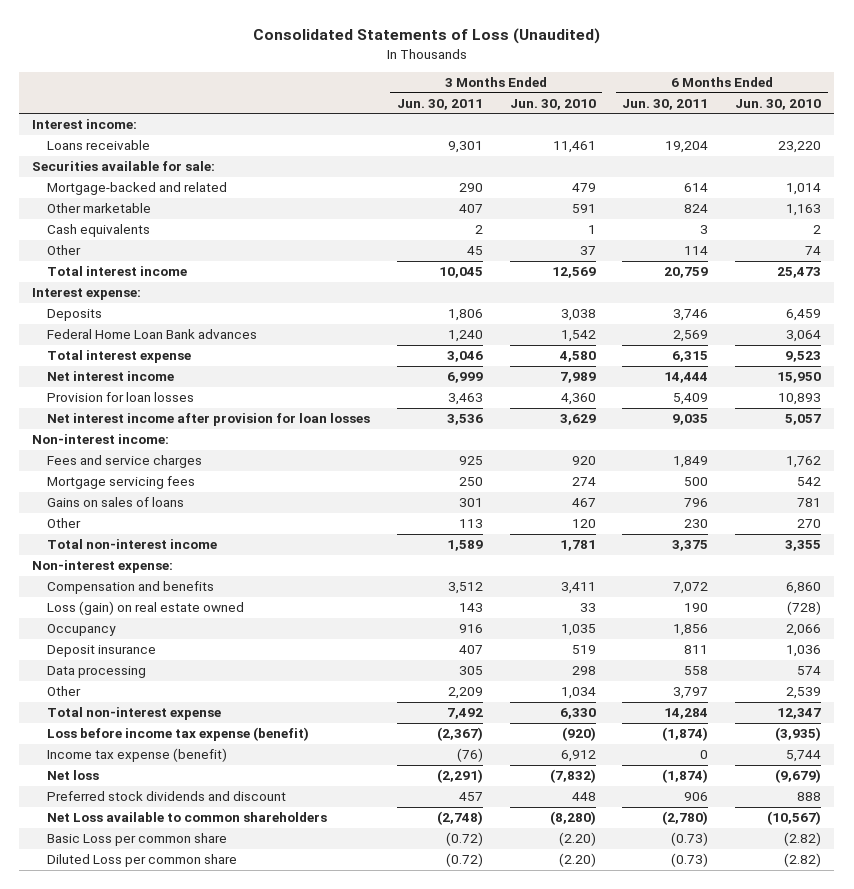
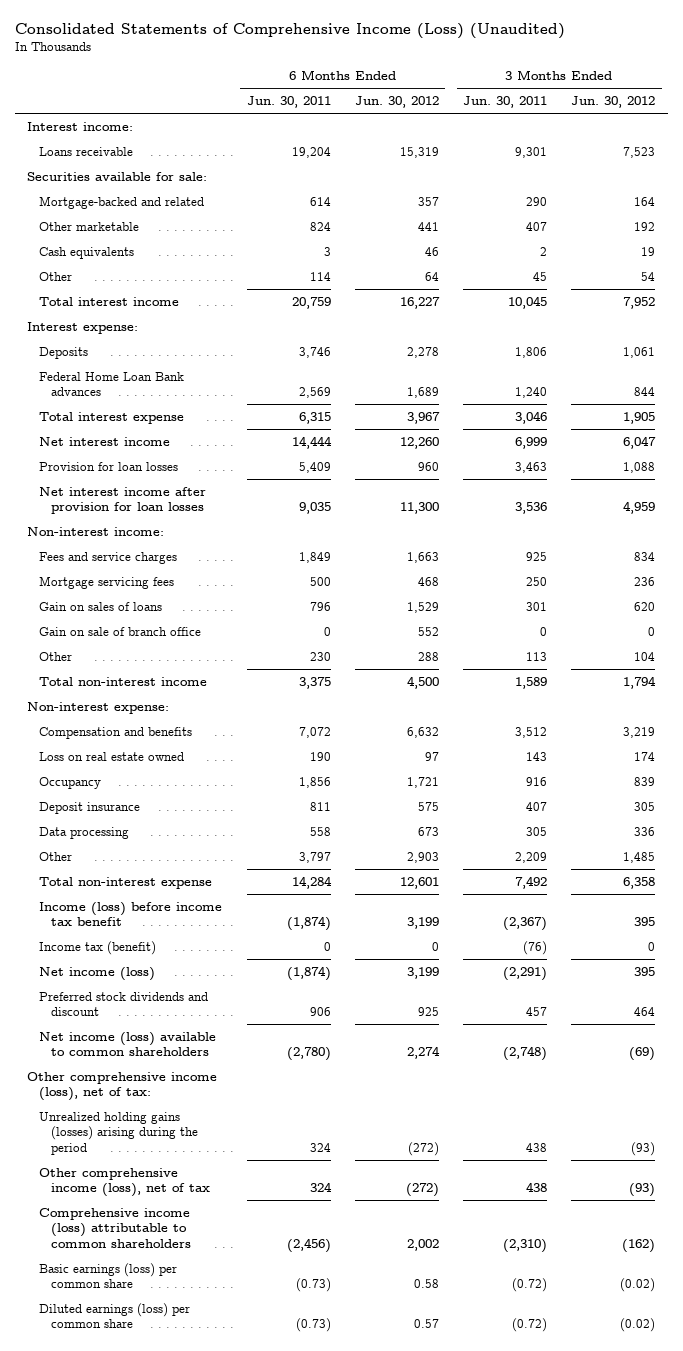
[252,28,600,45] Consolidated Statements of Loss (Unaudited) -> [15,23,566,40] Consolidated Statements of Comprehensive Income (Loss) (Unaudited)
[509,98,596,110] Jun. 30, 2010 -> none
[735,98,822,110] Jun. 30, 2010 -> none
none -> [354,95,439,108] Jun. 30, 2012
none -> [571,95,656,108] Jun. 30, 2012
[47,497,185,508] Gains on sales of loans -> [39,601,163,611] Gain on sales of loans
none -> [39,626,202,636] Gain on sale of branch office
[47,601,245,616] Loss (gain) on real estate owned -> [39,751,185,761] Loss on real estate owned
[47,727,310,742] Loss before income tax expense (benefit) -> [39,901,223,927] Income (loss) before income tax benefit
[47,748,228,763] Income tax expense (benefit) -> [39,940,157,955] Income tax (benefit)
[47,770,100,781] Net loss -> [39,966,156,981] Net income (loss)
[47,812,328,823] Net Loss available to common shareholders -> [39,1031,217,1057] Net income (loss) available to common shareholders
none -> [27,1071,218,1102] Other comprehensive income (loss), net of tax:
none -> [39,1111,199,1155] Unrealized holding gains (losses) arising during the period
none -> [39,1167,211,1198] Other comprehensive income (loss), net of tax
none -> [39,1207,192,1248] Comprehensive income (loss) attributable to common shareholders
[47,833,228,847] Basic Loss per common share -> [39,1262,178,1289] Basic earnings (loss) per common share
[47,854,238,868] Diluted Loss per common share -> [39,1302,191,1329] Diluted earnings (loss) per common share

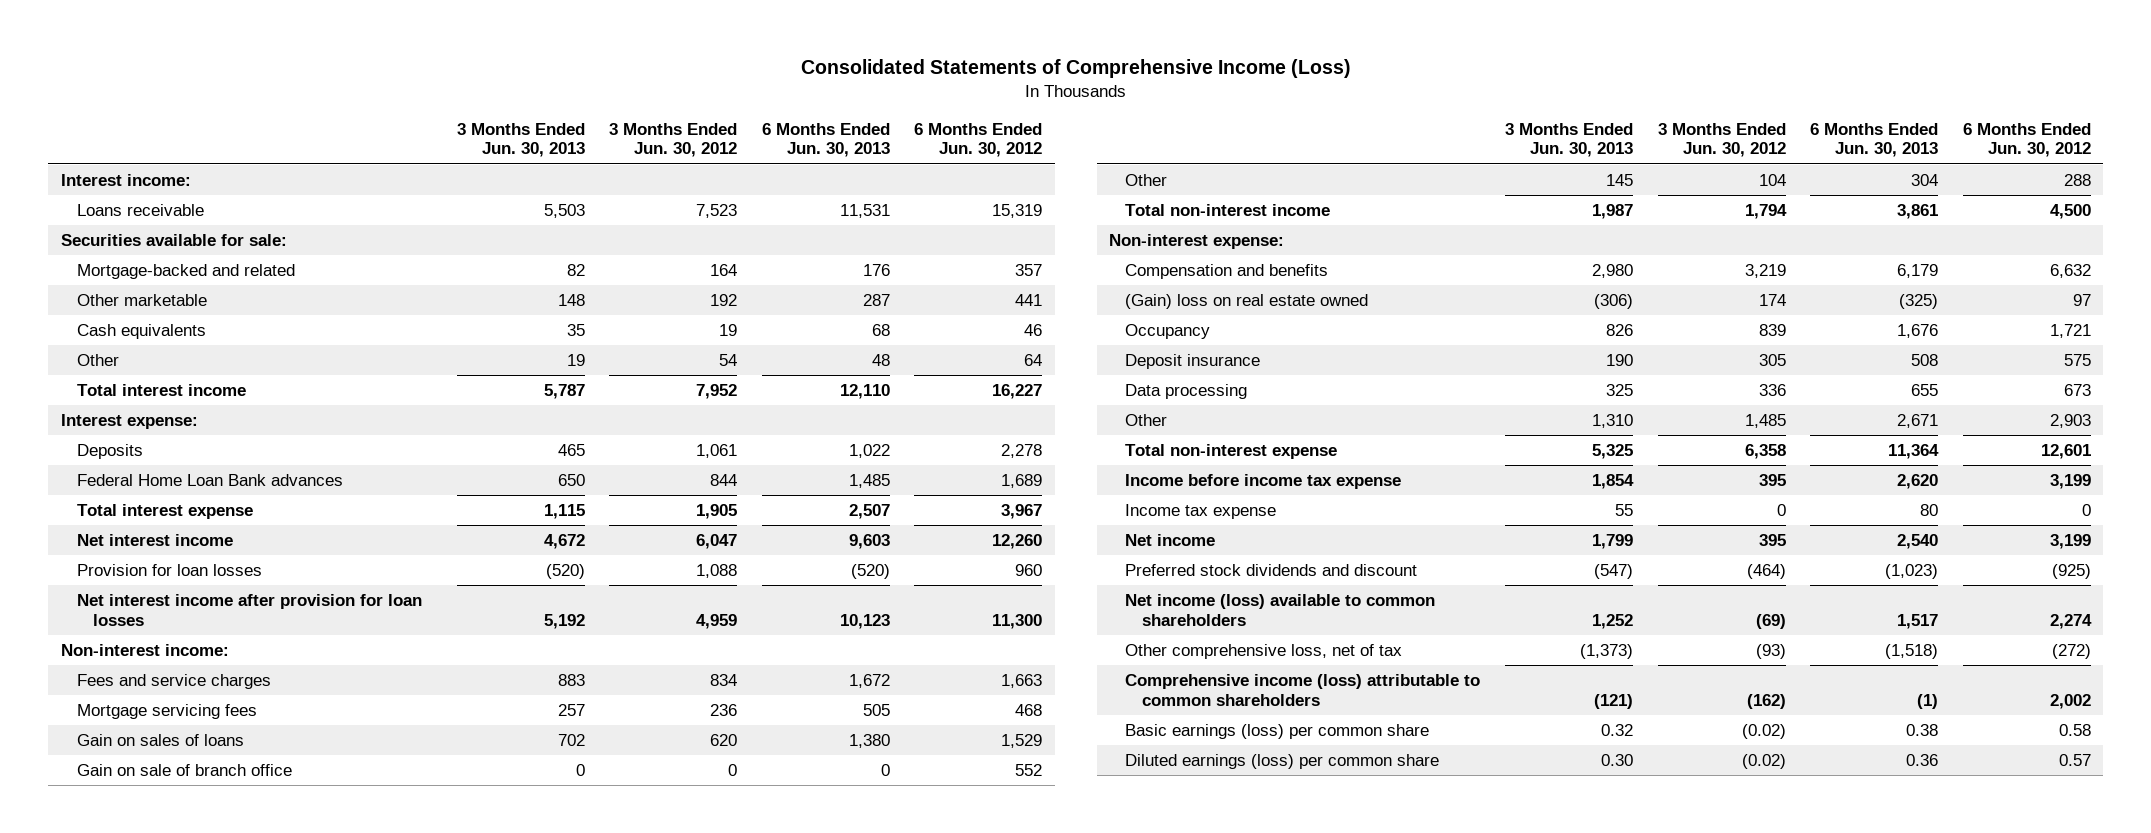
[15,23,566,40] Consolidated Statements of Comprehensive Income (Loss) (Unaudited) -> [800,59,1351,79] Consolidated Statements of Comprehensive Income (Loss)
[246,95,331,108] Jun. 30, 2011 -> none
[463,95,548,108] Jun. 30, 2011 -> none
none -> [456,122,585,158] 3 Months Ended Jun. 30, 2013
none -> [761,122,890,158] 6 Months Ended Jun. 30, 2013
[39,751,185,761] Loss on real estate owned -> [1125,293,1369,309] (Gain) loss on real estate owned
[39,901,223,927] Income (loss) before income tax benefit -> [1125,473,1402,489] Income before income tax expense
[39,940,157,955] Income tax (benefit) -> [1125,503,1277,519] Income tax expense
[39,966,156,981] Net income (loss) -> [1125,533,1216,546] Net income
[417,1007,439,1017] 925 -> [2051,563,2091,579] (925)
[634,1007,656,1017] 464 -> [1746,563,1786,579] (464)
[27,1071,218,1102] Other comprehensive income (loss), net of tax: -> none
[39,1111,199,1155] Unrealized holding gains (losses) arising during the period -> none
[39,1167,211,1198] Other comprehensive income (loss), net of tax -> [1125,643,1403,659] Other comprehensive loss, net of tax

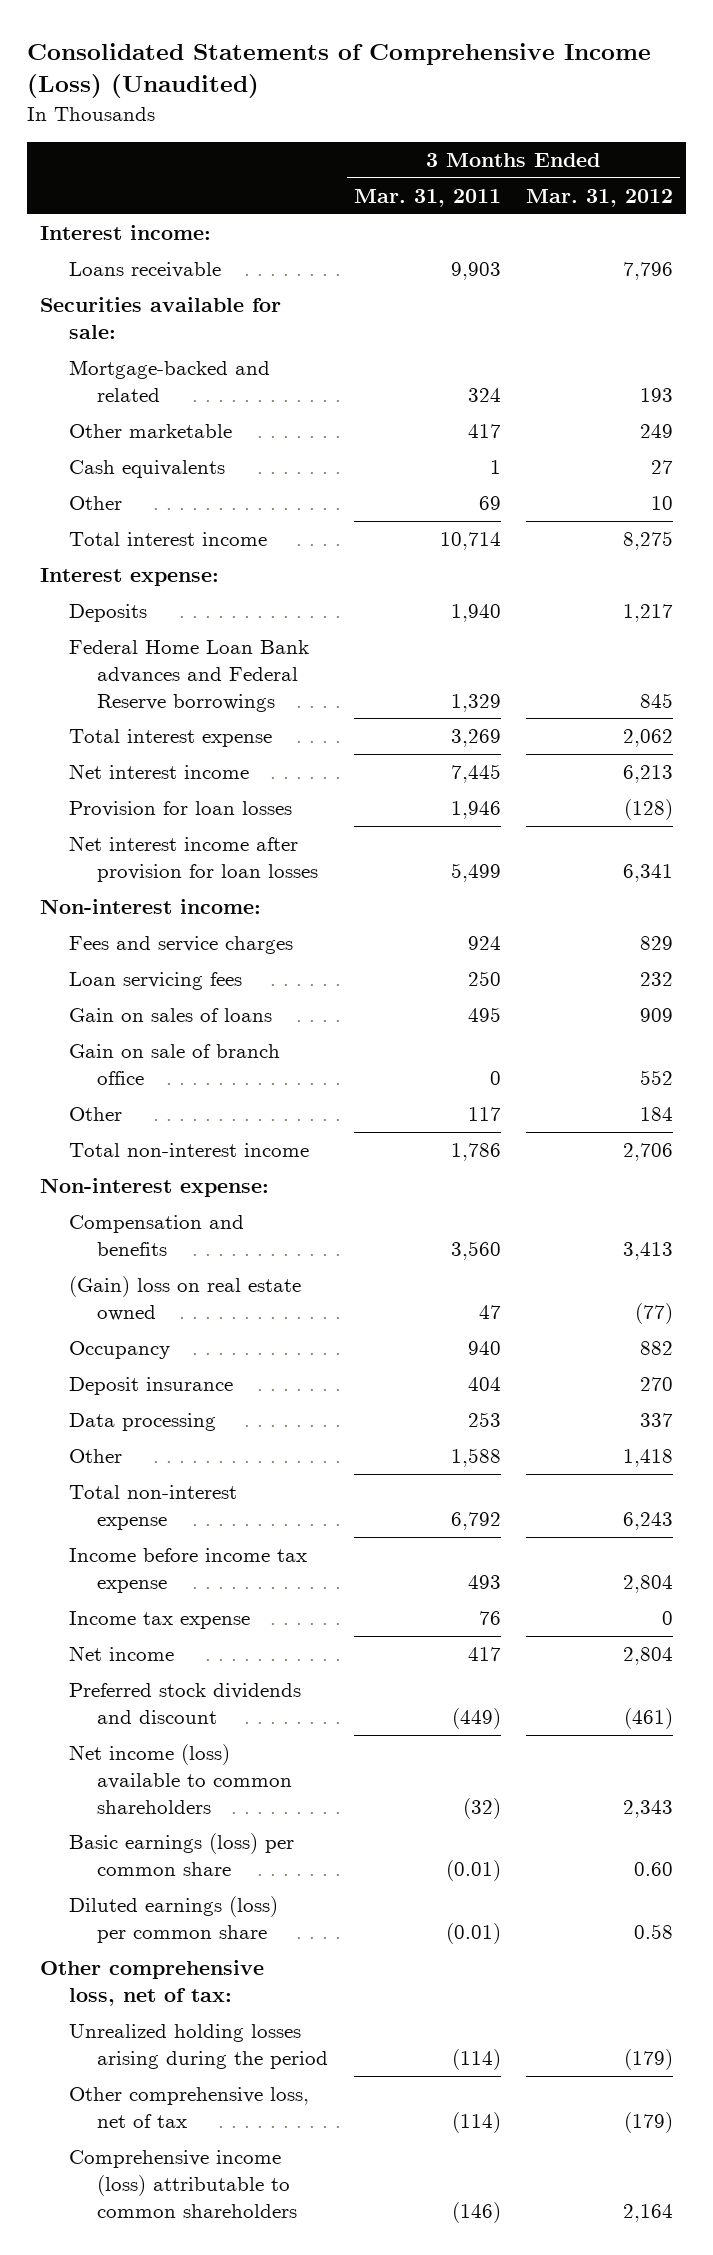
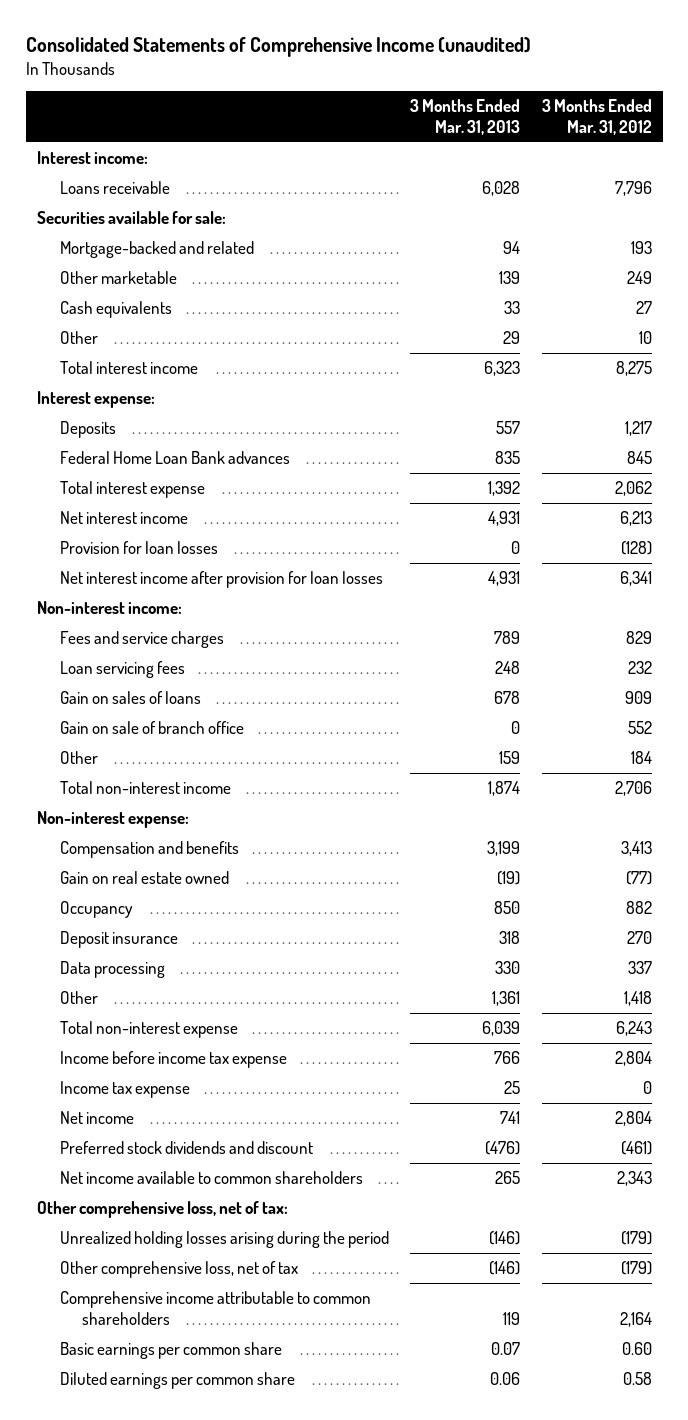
[27,42,652,99] Consolidated Statements of Comprehensive Income (Loss) (Unaudited) -> [25,36,531,57] Consolidated Statements of Comprehensive Income (unaudited)
[353,188,501,207] Mar. 31, 2011 -> none
none -> [410,99,521,136] 3 Months Ended Mar. 31, 2013
[68,640,309,712] Federal Home Loan Bank advances and Federal Reserve borrowings -> [59,450,290,464] Federal Home Loan Bank advances
[68,1276,301,1321] (Gain) loss on real estate owned -> [59,870,229,884] Gain on real estate owned
[68,1833,294,1876] Basic earnings (loss) per common share -> none
[68,1896,278,1943] Diluted earnings (loss) per common share -> none
[68,1744,293,1814] Net income (loss) available to common shareholders -> [59,1170,363,1184] Net income available to common shareholders
[68,2150,298,2218] Comprehensive income (loss) attributable to common shareholders -> [59,1290,371,1325] Comprehensive income attributable to common shareholders
none -> [59,1341,282,1359] Basic earnings per common share
none -> [59,1371,295,1389] Diluted earnings per common share

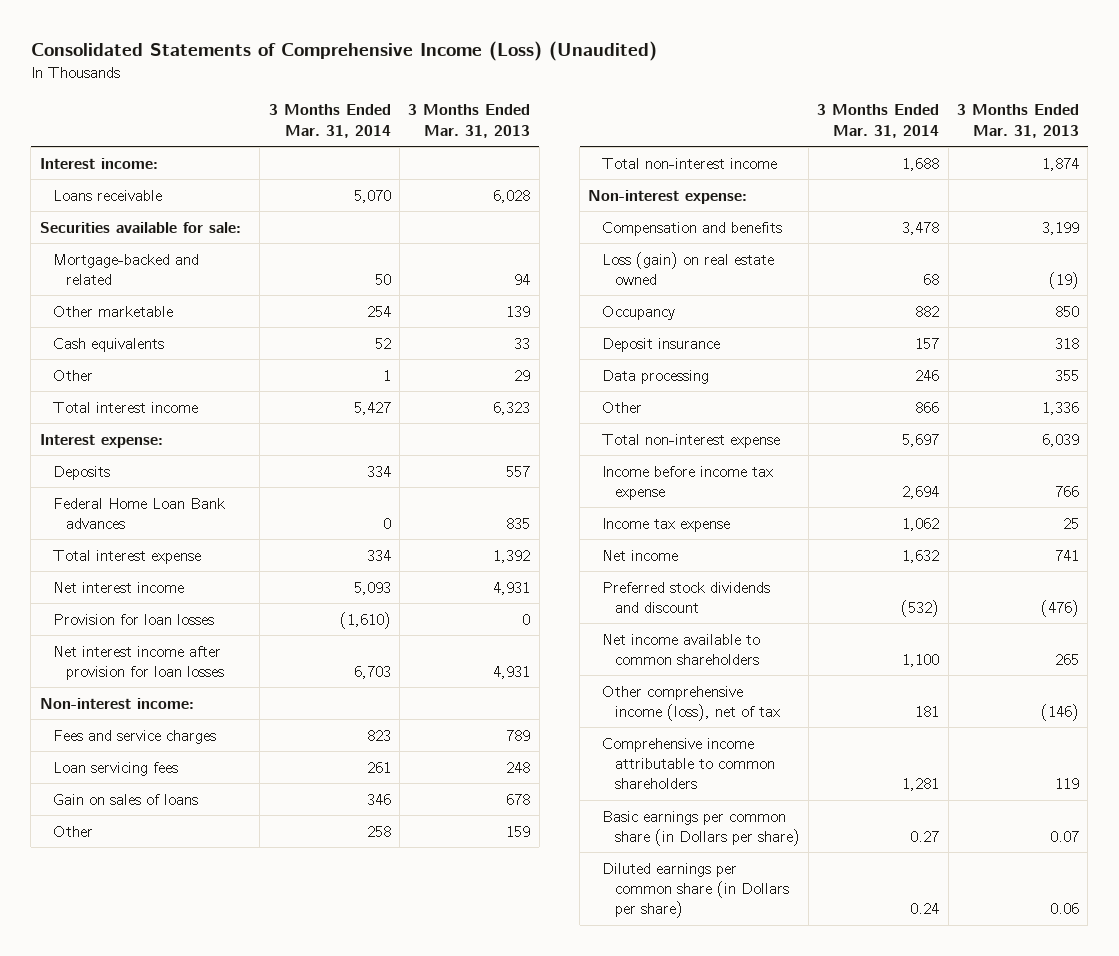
[25,36,531,57] Consolidated Statements of Comprehensive Income (unaudited) -> [30,40,657,61] Consolidated Statements of Comprehensive Income (Loss) (Unaudited)
[541,99,652,136] 3 Months Ended Mar. 31, 2012 -> none
none -> [268,104,391,138] 3 Months Ended Mar. 31, 2014
[59,720,244,734] Gain on sale of branch office -> none
[59,870,229,884] Gain on real estate owned -> [601,251,774,285] Loss (gain) on real estate owned
[495,960,521,974] 330 -> [1055,369,1080,381] 355
[492,990,521,1006] 1,361 -> [1042,401,1080,415] 1,336
[36,1200,288,1218] Other comprehensive loss, net of tax: -> none
[59,1230,389,1248] Unrealized holding losses arising during the period -> none
[59,1260,298,1278] Other comprehensive loss, net of tax -> [601,685,780,721] Other comprehensive income (loss), net of tax
[59,1341,282,1359] Basic earnings per common share -> [601,810,800,846] Basic earnings per common share (in Dollars per share)
[59,1371,295,1389] Diluted earnings per common share -> [601,862,789,919] Diluted earnings per common share (in Dollars per share)

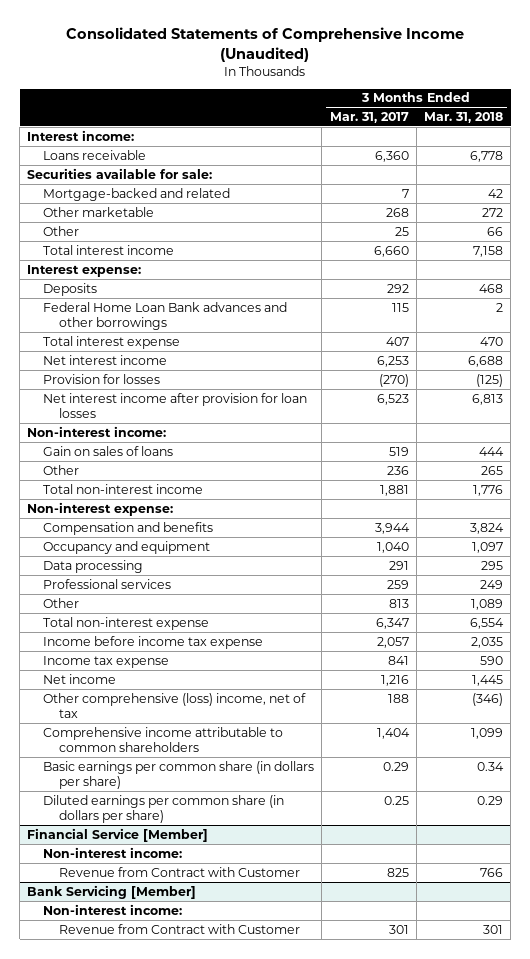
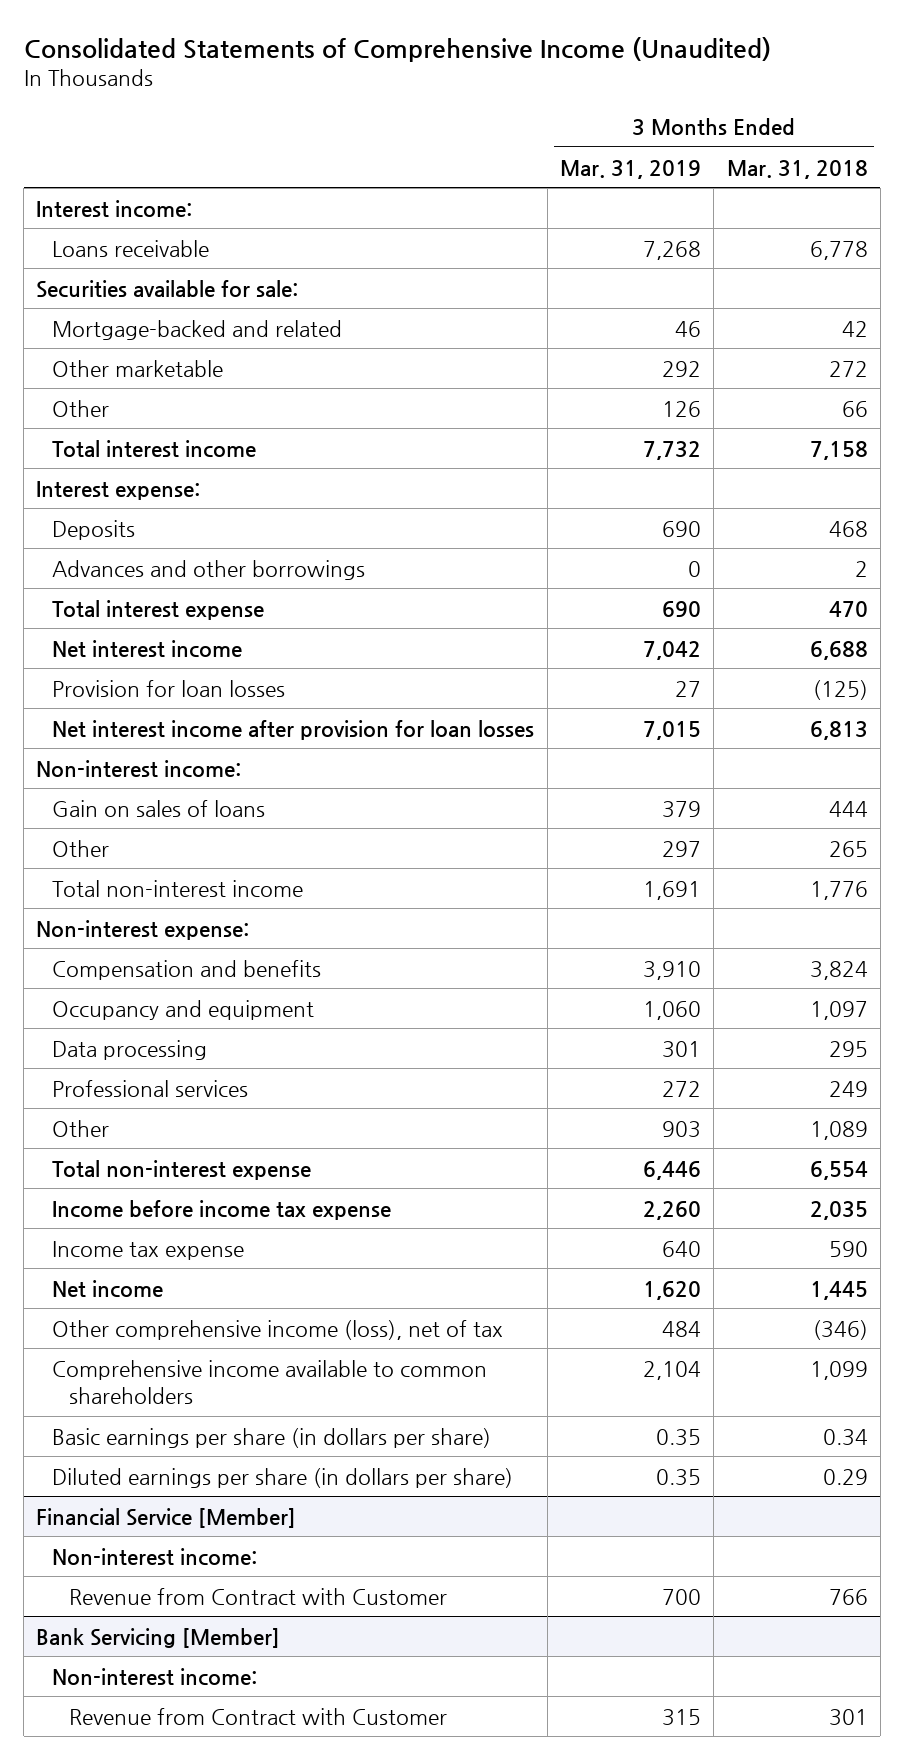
[329,112,409,124] Mar. 31, 2017 -> none
none -> [560,159,702,179] Mar. 31, 2019
[43,301,288,330] Federal Home Loan Bank advances and other borrowings -> [52,559,366,580] Advances and other borrowings
[43,373,161,384] Provision for losses -> [52,679,286,697] Provision for loan losses
[43,692,307,718] Other comprehensive (loss) income, net of tax -> [52,1319,504,1340] Other comprehensive income (loss), net of tax
[43,726,284,752] Comprehensive income attributable to common shareholders -> [52,1359,488,1404] Comprehensive income available to common shareholders
[43,760,315,789] Basic earnings per common share (in dollars per share) -> [52,1427,492,1448] Basic earnings per share (in dollars per share)
[43,794,285,823] Diluted earnings per common share (in dollars per share) -> [52,1467,514,1488] Diluted earnings per share (in dollars per share)

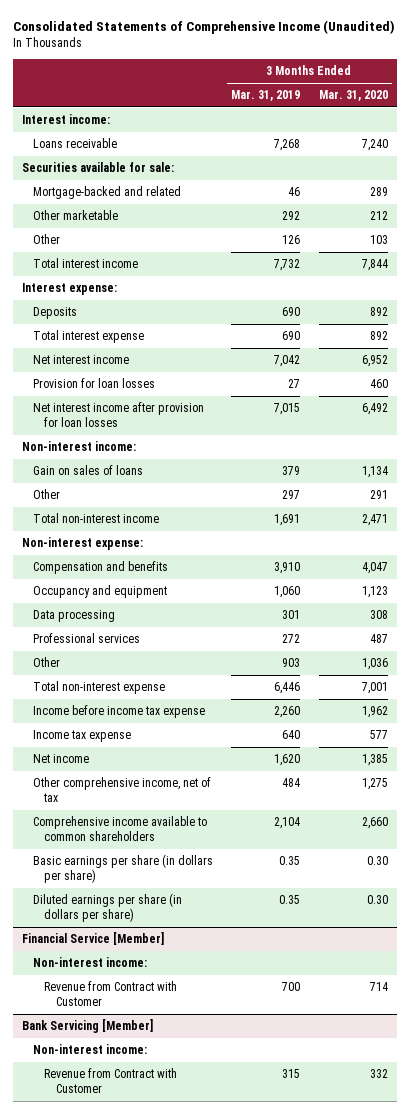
[726,159,868,179] Mar. 31, 2018 -> none
none -> [318,90,388,102] Mar. 31, 2020
[52,559,366,580] Advances and other borrowings -> none
[52,1319,504,1340] Other comprehensive income (loss), net of tax -> [33,777,212,802] Other comprehensive income, net of tax

